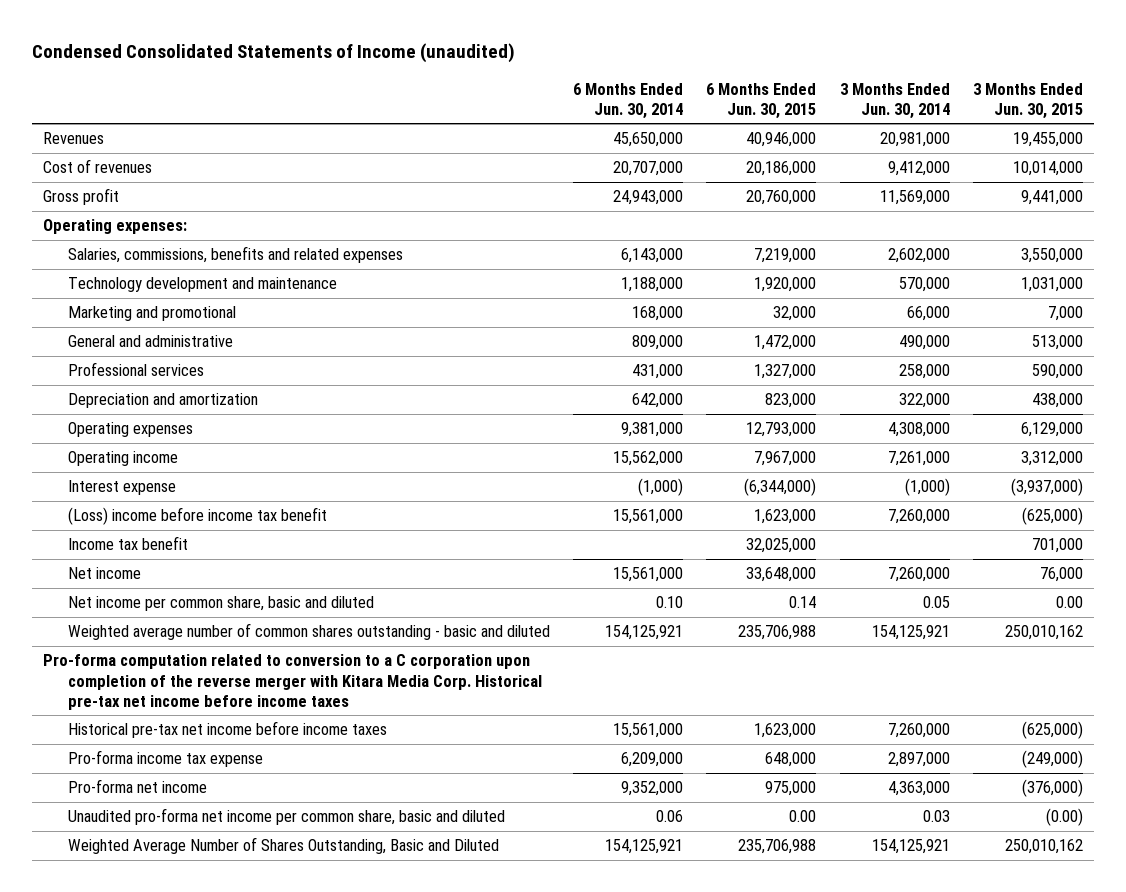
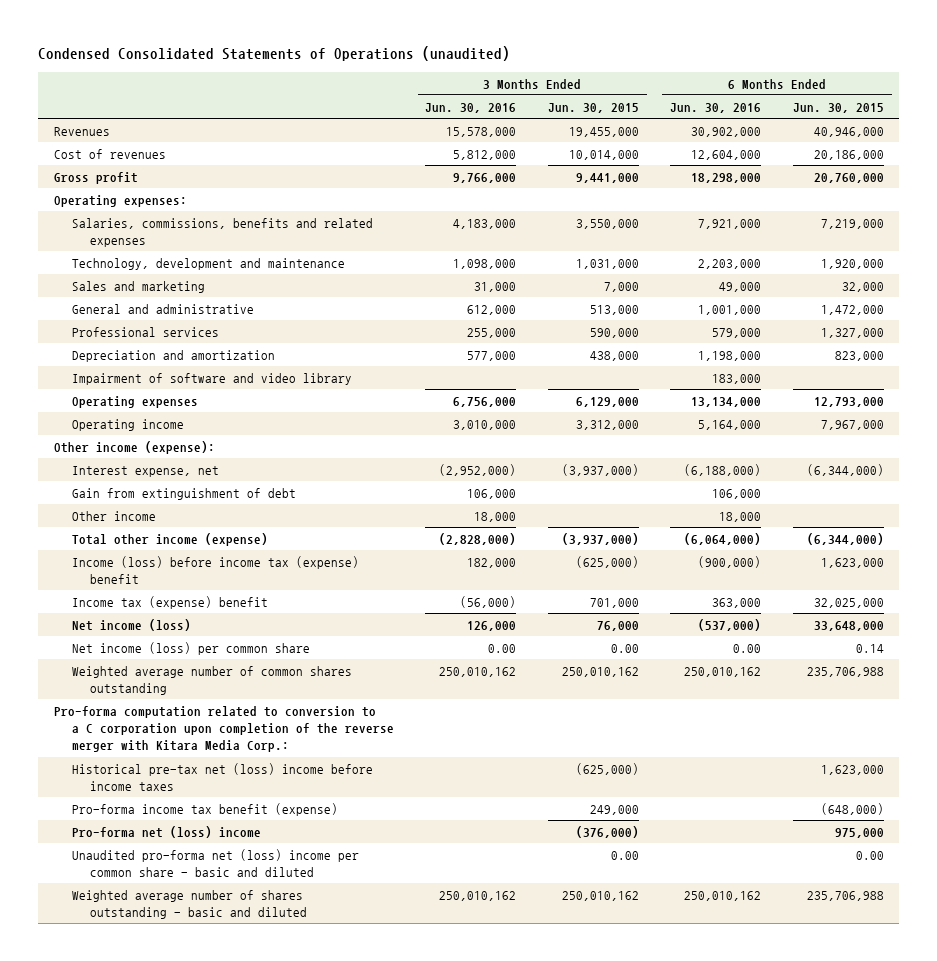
[31,42,515,63] Condensed Consolidated Statements of Income (unaudited) -> [37,46,510,62] Condensed Consolidated Statements of Operations (unaudited)
[573,82,684,119] 6 Months Ended Jun. 30, 2014 -> none
[839,82,950,119] 3 Months Ended Jun. 30, 2014 -> none
none -> [425,102,517,113] Jun. 30, 2016
none -> [670,102,762,113] Jun. 30, 2016
[68,277,338,293] Technology development and maintenance -> [71,257,345,270] Technology, development and maintenance
[68,306,237,322] Marketing and promotional -> [71,280,205,293] Sales and marketing
none -> [71,372,352,385] Impairment of software and video library
none -> [53,440,215,454] Other income (expense):
[68,480,177,496] Interest expense -> [71,465,219,477] Interest expense, net
none -> [71,487,296,500] Gain from extinguishment of debt
none -> [71,510,156,521] Other income
none -> [71,532,268,546] Total other income (expense)
[68,507,328,526] (Loss) income before income tax benefit -> [71,555,359,585] Income (loss) before income tax (expense) benefit
[68,536,189,551] Income tax benefit -> [71,595,268,609] Income tax (expense) benefit
[68,567,142,580] Net income -> [71,618,191,631] Net income (loss)
[68,596,375,612] Net income per common share, basic and diluted -> [71,641,310,655] Net income (loss) per common share
[68,623,551,641] Weighted average number of common shares outstanding - basic and diluted -> [71,665,352,696] Weighted average number of common shares outstanding
[43,654,543,710] Pro-forma computation related to conversion to a C corporation upon completion of the reverse merger with Kitara Media Corp. Historical pre-tax net income before income taxes -> [53,705,394,753] Pro-forma computation related to conversion to a C corporation upon completion of the reverse merger with Kitara Media Corp.:
[68,721,388,739] Historical pre-tax net income before income taxes -> [71,762,373,792] Historical pre-tax net (loss) income before income taxes
[68,750,264,768] Pro-forma income tax expense -> [71,802,338,816] Pro-forma income tax benefit (expense)
[765,752,817,768] 648,000 -> [820,802,884,815] (648,000)
[1021,750,1083,769] (249,000) -> [589,804,639,815] 249,000
[68,779,208,794] Pro-forma net income -> [71,825,261,838] Pro-forma net (loss) income
[68,808,506,826] Unaudited pro-forma net income per common share, basic and diluted -> [71,848,359,878] Unaudited pro-forma net (loss) income per common share - basic and diluted
[1045,808,1083,827] (0.00) -> [610,850,639,860] 0.00
[68,837,500,855] Weighted Average Number of Shares Outstanding, Basic and Diluted -> [71,889,308,920] Weighted average number of shares outstanding - basic and diluted

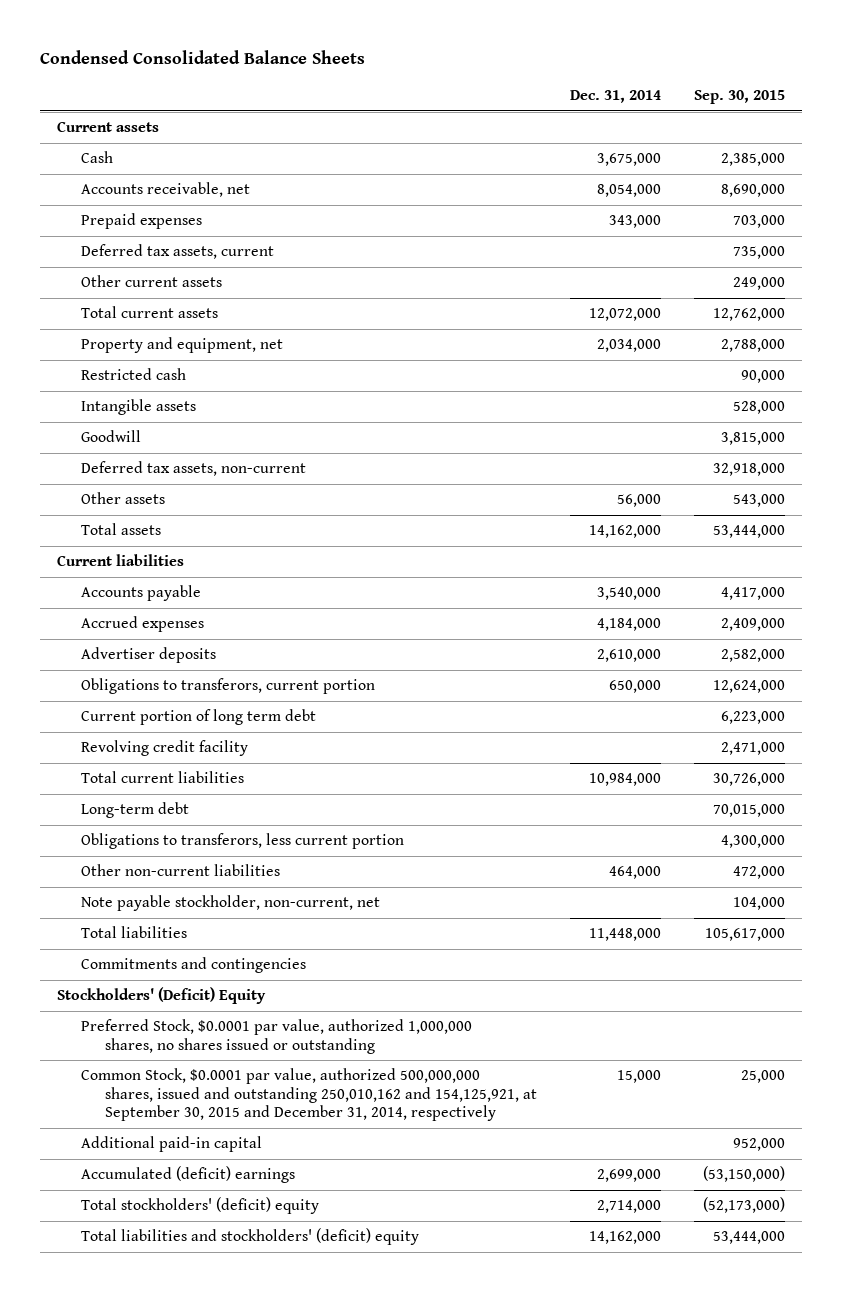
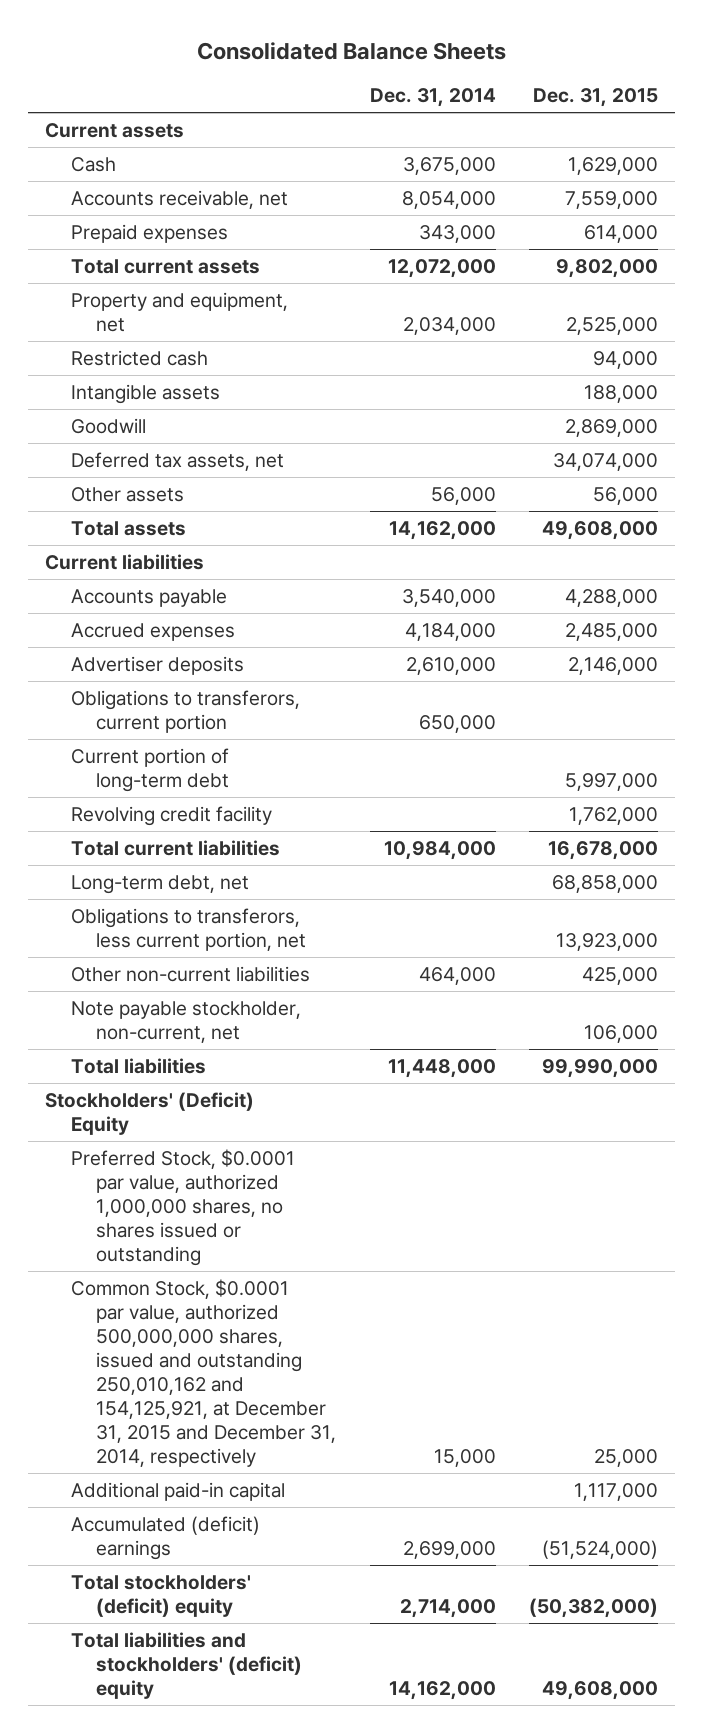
[39,50,365,65] Condensed Consolidated Balance Sheets -> [196,41,506,60] Consolidated Balance Sheets
[694,90,786,105] Sep. 30, 2015 -> none
none -> [533,88,659,108] Dec. 31, 2015
[80,244,274,260] Deferred tax assets, current -> none
[80,275,222,288] Other current assets -> none
[80,461,306,477] Deferred tax assets, non-current -> [70,451,284,471] Deferred tax assets, net
[80,709,316,726] Current portion of long term debt -> [70,747,230,793] Current portion of long-term debt
[80,802,189,819] Long-term debt -> [70,874,249,894] Long-term debt, net
[80,833,404,850] Obligations to transferors, less current portion -> [70,907,307,952] Obligations to transferors, less current portion, net
[80,957,306,974] Commitments and contingencies -> none
[80,1068,537,1122] Common Stock, $0.0001 par value, authorized 500,000,000 shares, issued and outstanding 250,010,162 and 154,125,921, at September 30, 2015 and December 31, 2014, respectively -> [70,1278,337,1468] Common Stock, $0.0001 par value, authorized 500,000,000 shares, issued and outstanding 250,010,162 and 154,125,921, at December 31, 2015 and December 31, 2014, respectively

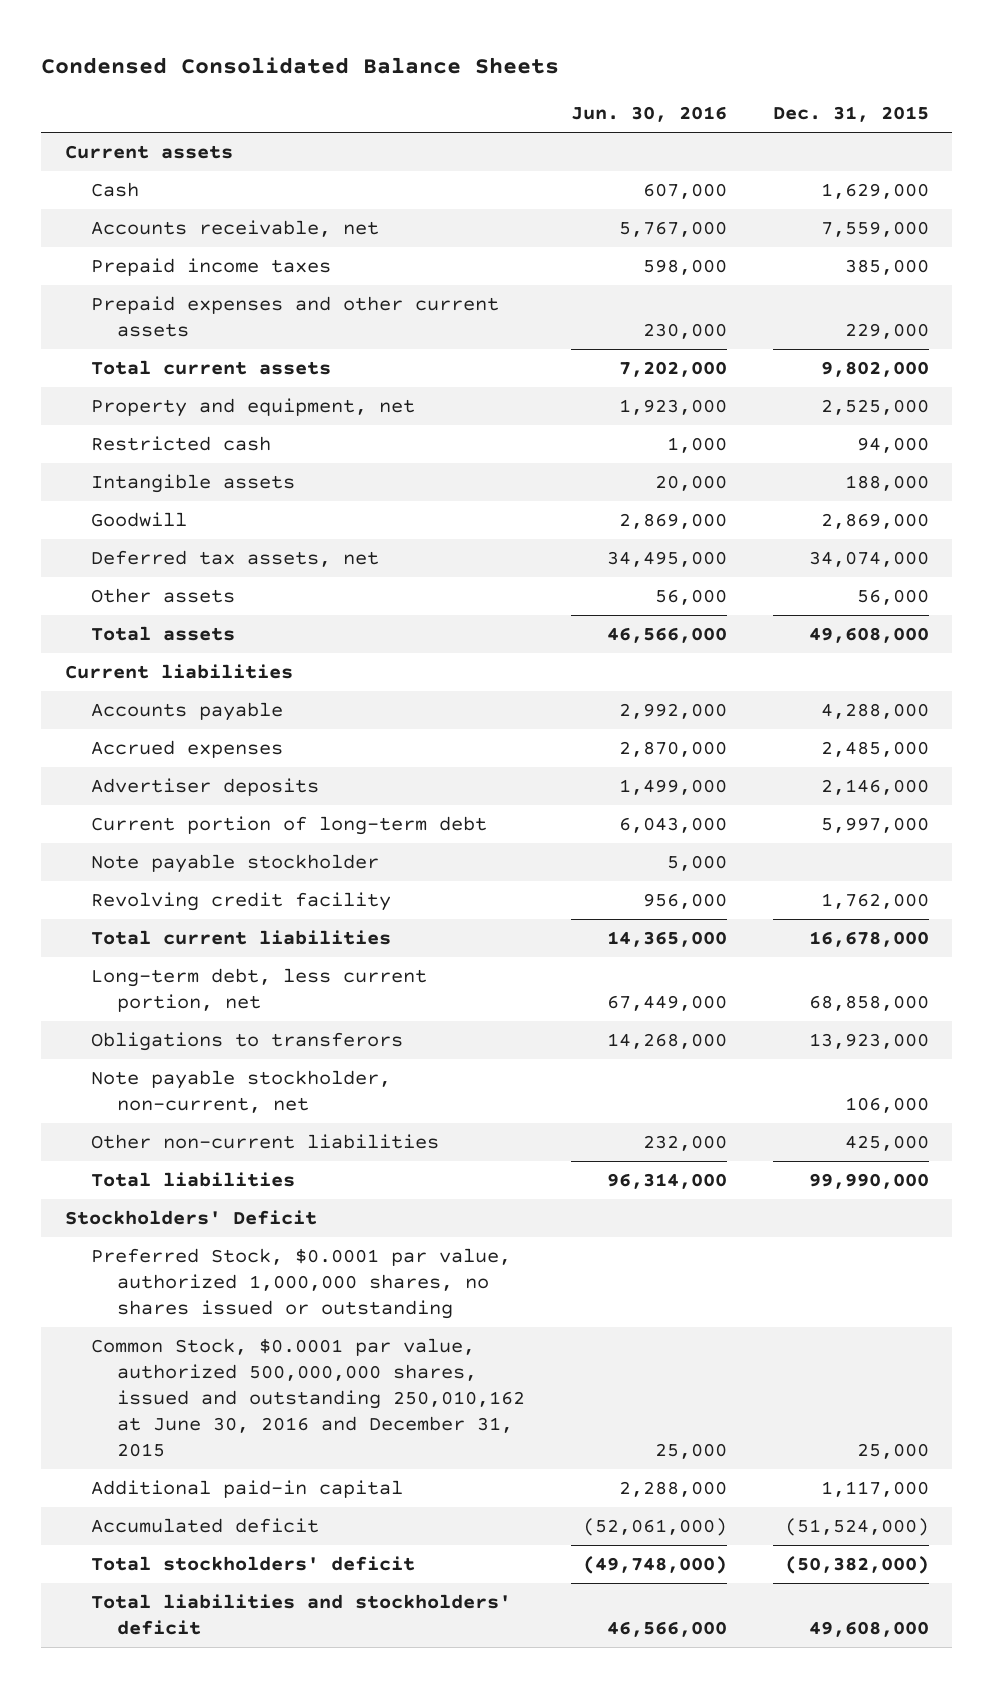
[196,41,506,60] Consolidated Balance Sheets -> [41,57,560,75] Condensed Consolidated Balance Sheets
[369,88,496,108] Dec. 31, 2014 -> none
none -> [571,106,728,123] Jun. 30, 2016
[70,223,228,243] Prepaid expenses -> none
none -> [90,258,331,277] Prepaid income taxes
none -> [90,296,499,338] Prepaid expenses and other current assets
[70,689,300,734] Obligations to transferors, current portion -> none
none -> [90,854,379,874] Note payable stockholder
[70,874,249,894] Long-term debt, net -> [90,968,427,1013] Long-term debt, less current portion, net
[70,907,307,952] Obligations to transferors, less current portion, net -> [90,1032,403,1052] Obligations to transferors
[70,965,310,982] Other non-current liabilities -> [90,1134,439,1150] Other non-current liabilities
[44,1091,254,1136] Stockholders' (Deficit) Equity -> [64,1210,317,1226] Stockholders' Deficit
[70,1278,337,1468] Common Stock, $0.0001 par value, authorized 500,000,000 shares, issued and outstanding 250,010,162 and 154,125,921, at December 31, 2015 and December 31, 2014, respectively -> [90,1338,526,1457] Common Stock, $0.0001 par value, authorized 500,000,000 shares, issued and outstanding 250,010,162 at June 30, 2016 and December 31, 2015
[70,1515,260,1561] Accumulated (deficit) earnings -> [90,1518,319,1534] Accumulated deficit
[70,1574,251,1618] Total stockholders' (deficit) equity -> [90,1556,415,1572] Total stockholders' deficit
[70,1631,303,1700] Total liabilities and stockholders' (deficit) equity -> [90,1594,511,1636] Total liabilities and stockholders' deficit

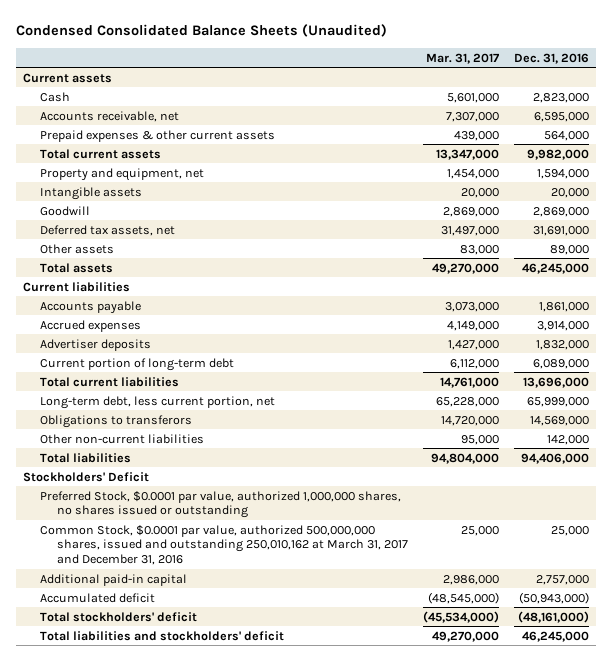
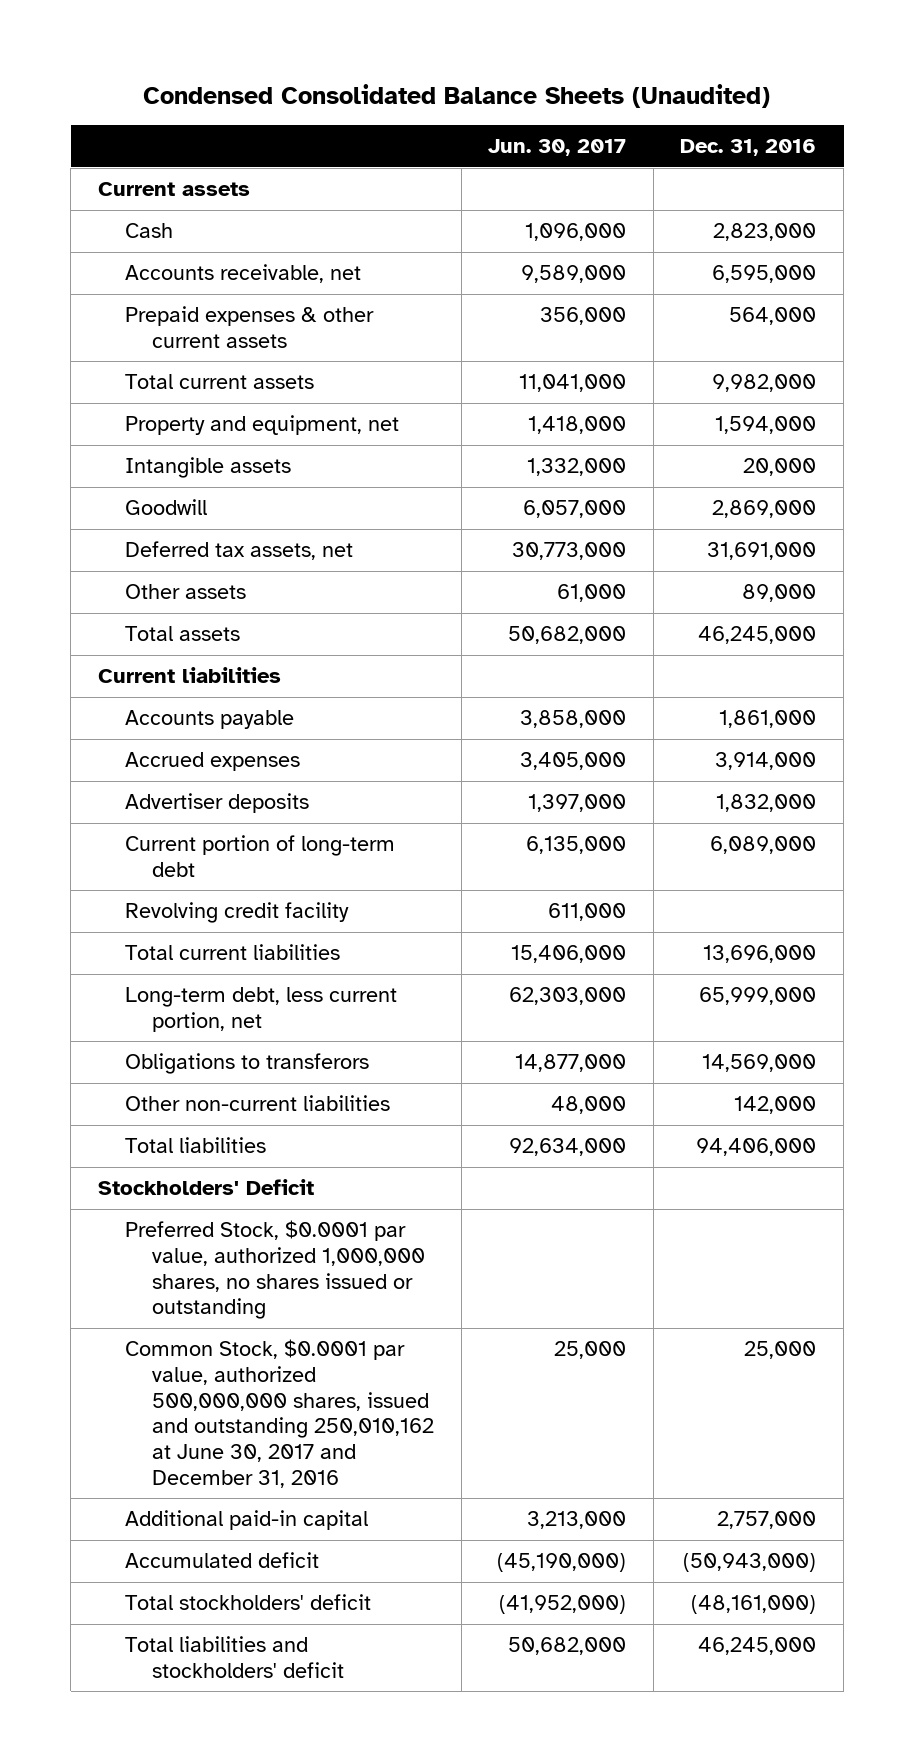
[426,52,500,64] Mar. 31, 2017 -> none
none -> [488,139,627,157] Jun. 30, 2017
none -> [124,902,349,924] Revolving credit facility
[40,524,409,566] Common Stock, $0.0001 par value, authorized 500,000,000 shares, issued and outstanding 250,010,162 at March 31, 2017 and December 31, 2016 -> [124,1339,435,1488] Common Stock, $0.0001 par value, authorized 500,000,000 shares, issued and outstanding 250,010,162 at June 30, 2017 and December 31, 2016

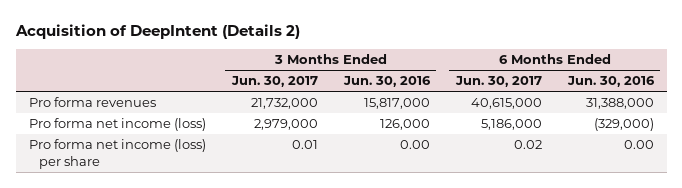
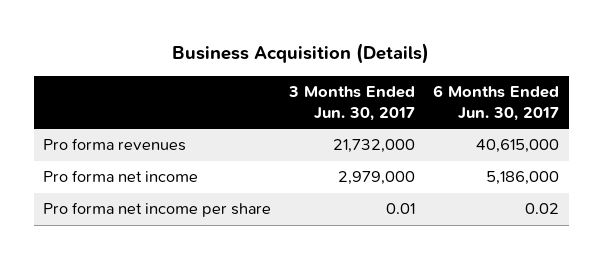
[14,24,300,40] Acquisition of DeepIntent (Details 2) -> [172,43,430,65] Business Acquisition (Details)
[342,76,431,88] Jun. 30, 2016 -> none
[566,76,655,88] Jun. 30, 2016 -> none
[28,118,206,132] Pro forma net income (loss) -> [43,170,199,183] Pro forma net income
[28,139,206,170] Pro forma net income (loss) per share -> [43,202,272,218] Pro forma net income per share

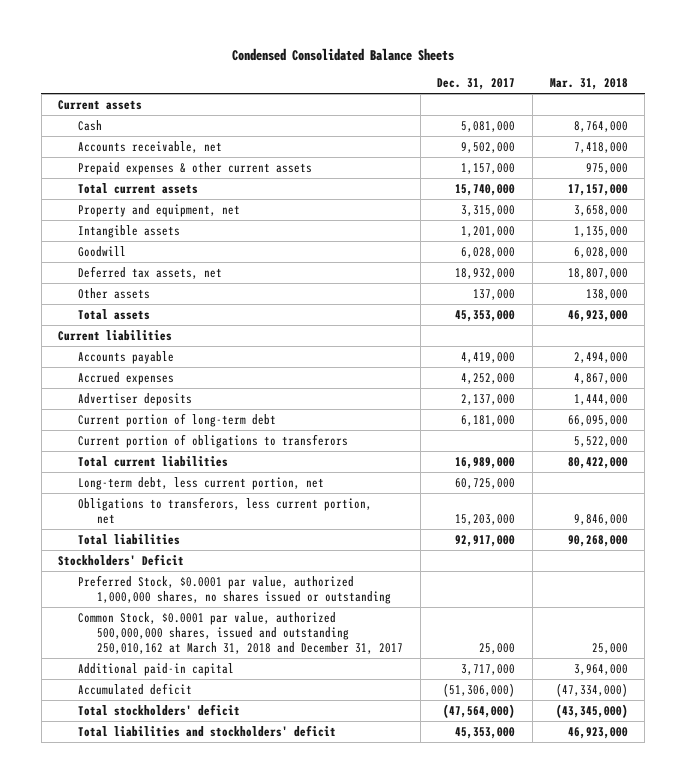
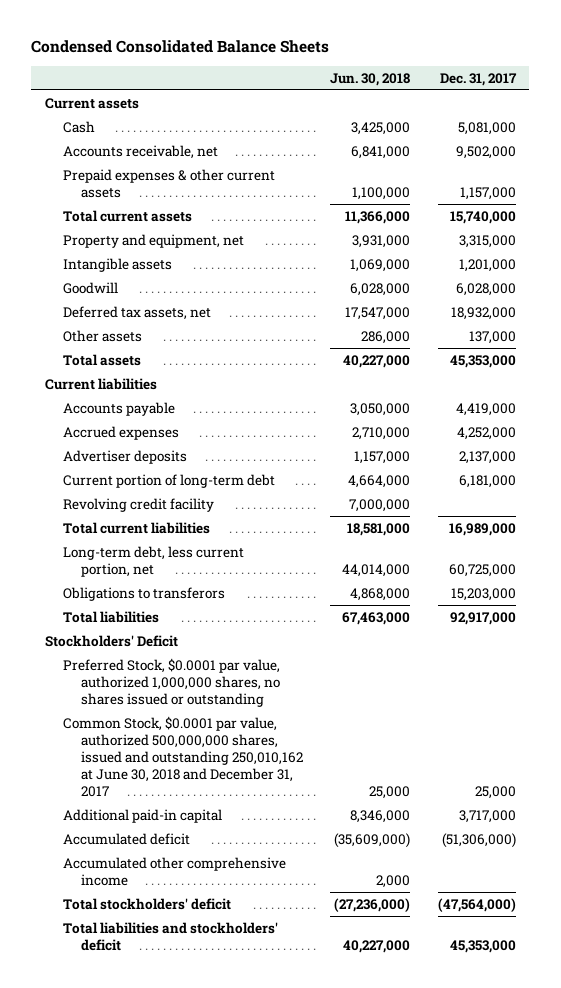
[549,78,628,91] Mar. 31, 2018 -> none
none -> [330,72,411,86] Jun. 30, 2018
[77,433,348,448] Current portion of obligations to transferors -> none
none -> [62,497,214,512] Revolving credit facility
[77,496,372,524] Obligations to transferors, less current portion, net -> [62,586,225,601] Obligations to transferors
[77,611,404,654] Common Stock, $0.0001 par value, authorized 500,000,000 shares, issued and outstanding 250,010,162 at March 31, 2018 and December 31, 2017 -> [62,715,303,798] Common Stock, $0.0001 par value, authorized 500,000,000 shares, issued and outstanding 250,010,162 at June 30, 2018 and December 31, 2017
none -> [62,856,286,886] Accumulated other comprehensive income

